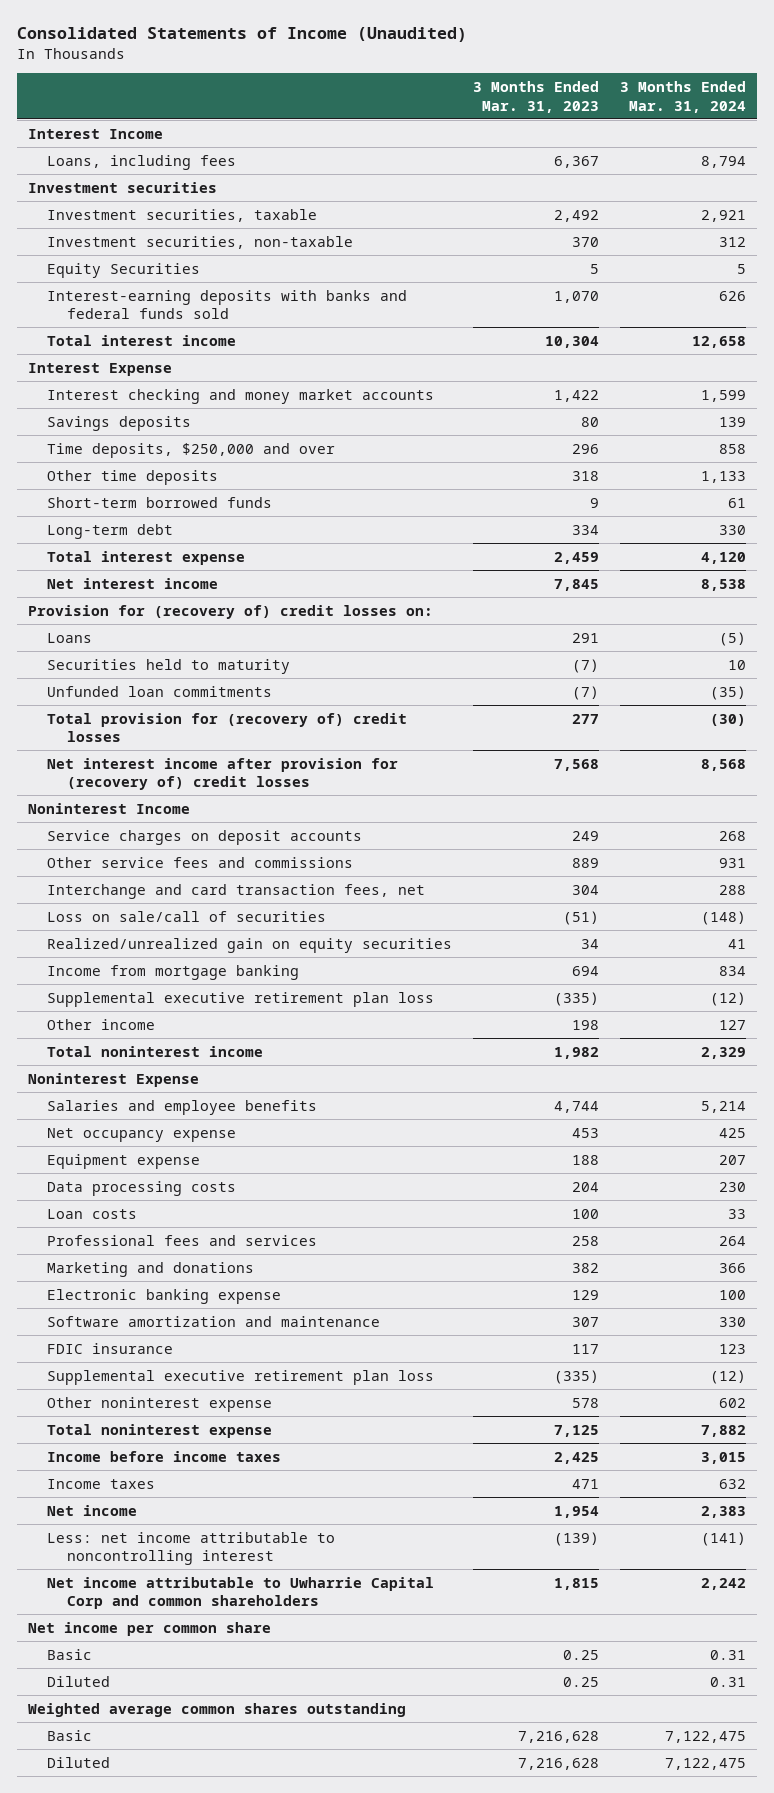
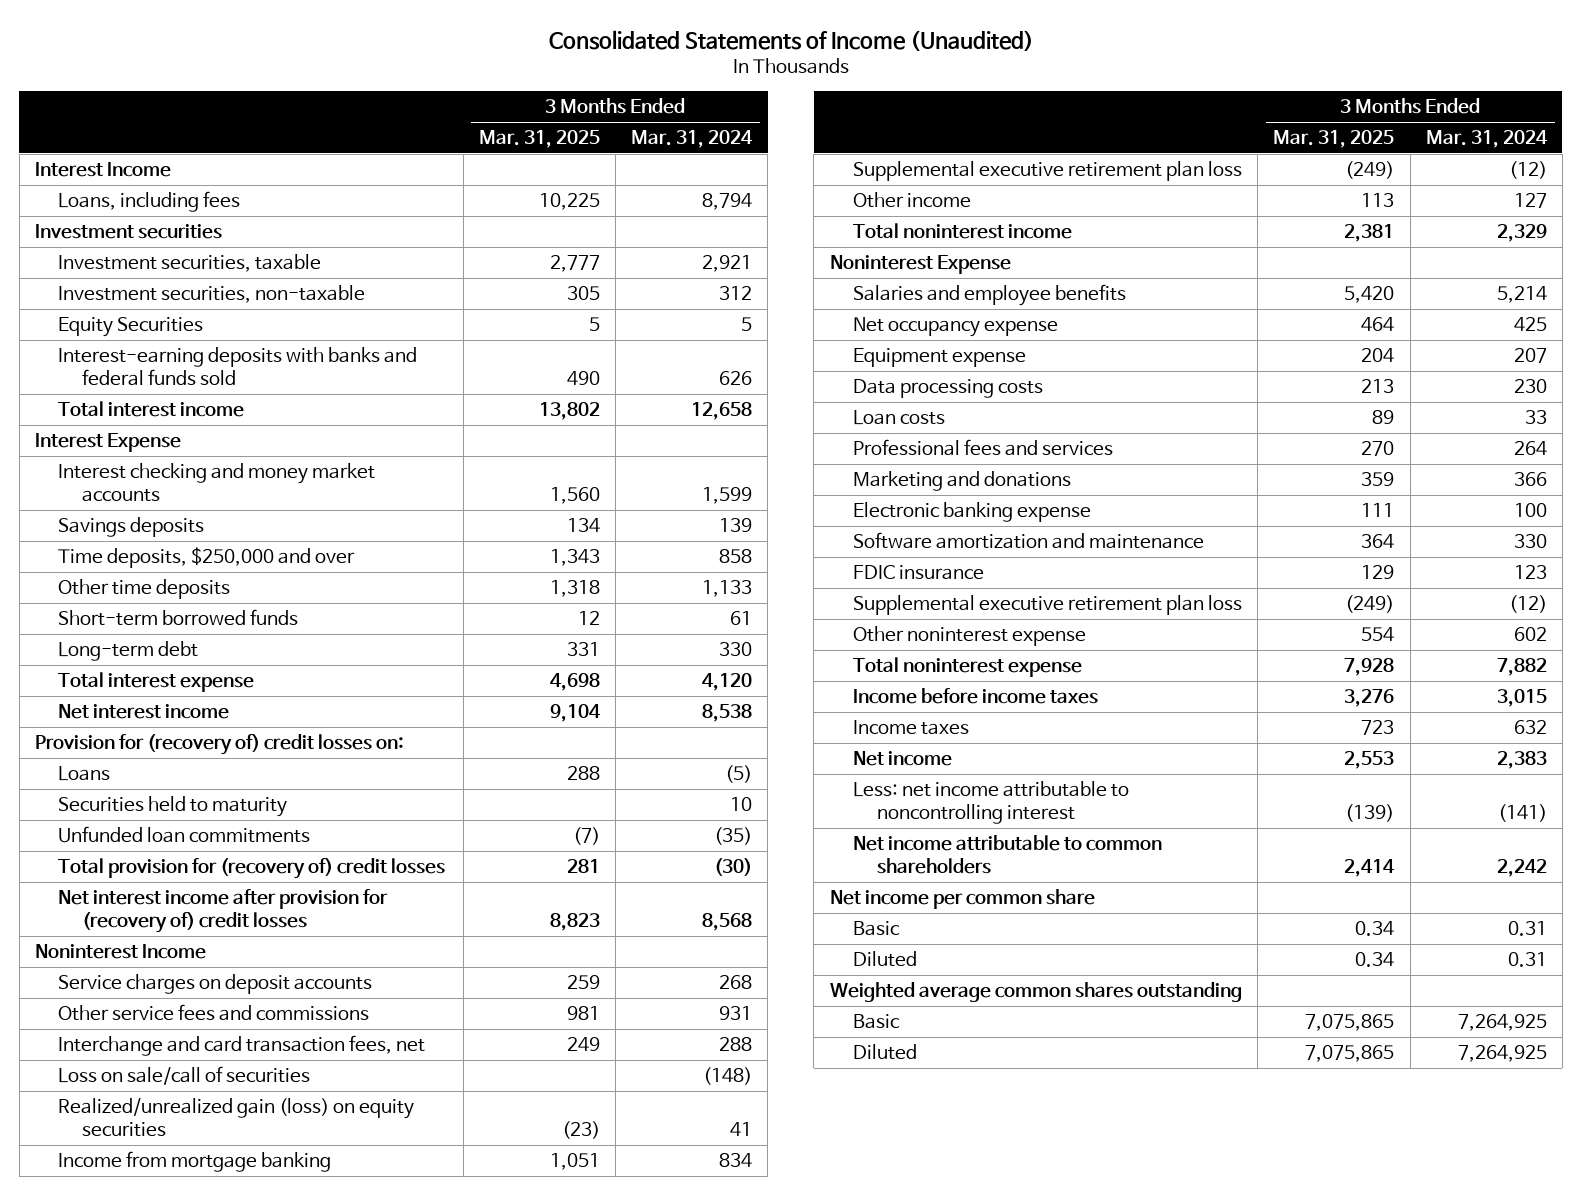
[473,80,600,113] 3 Months Ended Mar. 31, 2023 -> none
none -> [478,130,600,149] Mar. 31, 2025
[47,937,453,953] Realized/unrealized gain on equity securities -> [58,1098,415,1138] Realized/unrealized gain (loss) on equity securities
[47,1576,435,1610] Net income attributable to Uwharrie Capital Corp and common shareholders -> [853,835,1163,875] Net income attributable to common shareholders
[665,1730,747,1743] 7,122,475 -> [1457,1014,1547,1032] 7,264,925
[665,1757,747,1770] 7,122,475 -> [1457,1045,1547,1063] 7,264,925

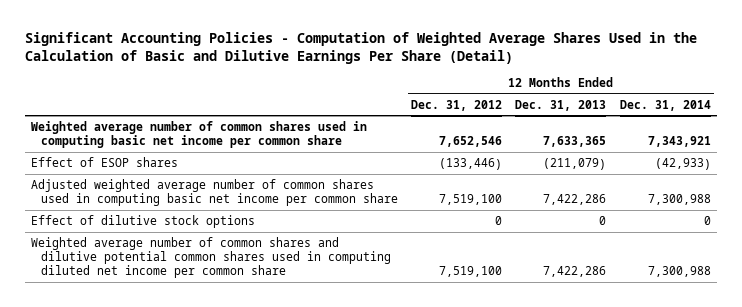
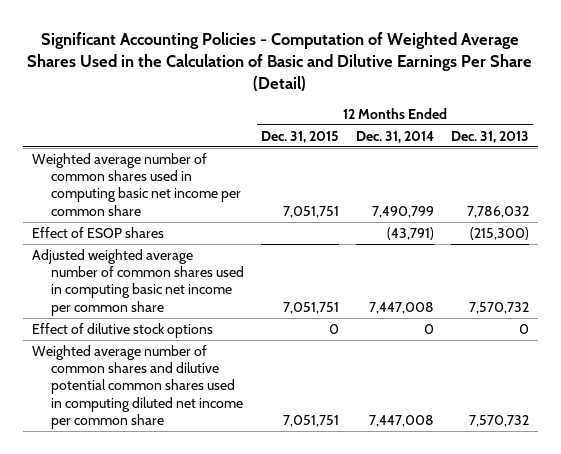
[411,99,503,111] Dec. 31, 2012 -> none
none -> [261,130,340,143] Dec. 31, 2015
[543,136,607,148] 7,633,365 -> [467,205,530,218] 7,786,032
[647,136,711,148] 7,343,921 -> [372,205,435,218] 7,490,799
[543,157,607,170] (211,079) -> [470,226,530,240] (215,300)
[654,157,711,170] (42,933) -> [387,226,435,240] (43,791)
[543,194,607,206] 7,422,286 -> [469,301,530,314] 7,570,732
[647,194,711,206] 7,300,988 -> [369,301,435,314] 7,447,008
[543,266,607,278] 7,422,286 -> [469,415,530,428] 7,570,732
[647,266,711,278] 7,300,988 -> [369,415,435,428] 7,447,008

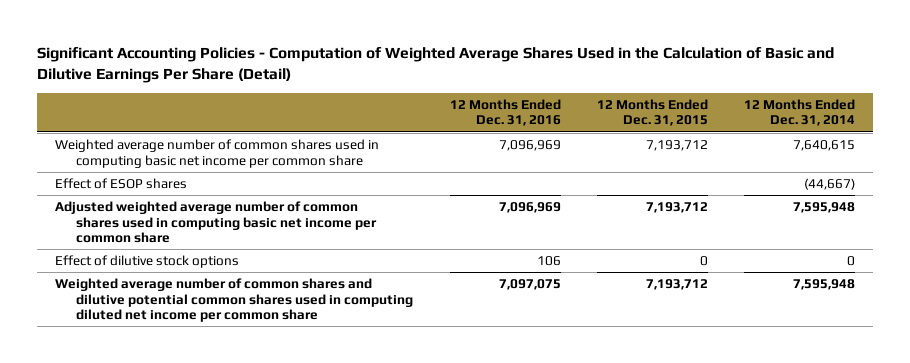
[451,130,530,143] Dec. 31, 2013 -> none
none -> [449,98,561,127] 12 Months Ended Dec. 31, 2016
[283,205,340,218] 7,051,751 -> [645,139,708,151] 7,193,712
[372,205,435,218] 7,490,799 -> [792,139,855,151] 7,640,615
[387,226,435,240] (43,791) -> [803,177,855,190] (44,667)
[283,301,340,314] 7,051,751 -> [645,201,708,213] 7,193,712
[369,301,435,314] 7,447,008 -> [792,201,855,213] 7,595,948
[283,415,340,428] 7,051,751 -> [645,278,708,290] 7,193,712
[369,415,435,428] 7,447,008 -> [792,278,855,290] 7,595,948

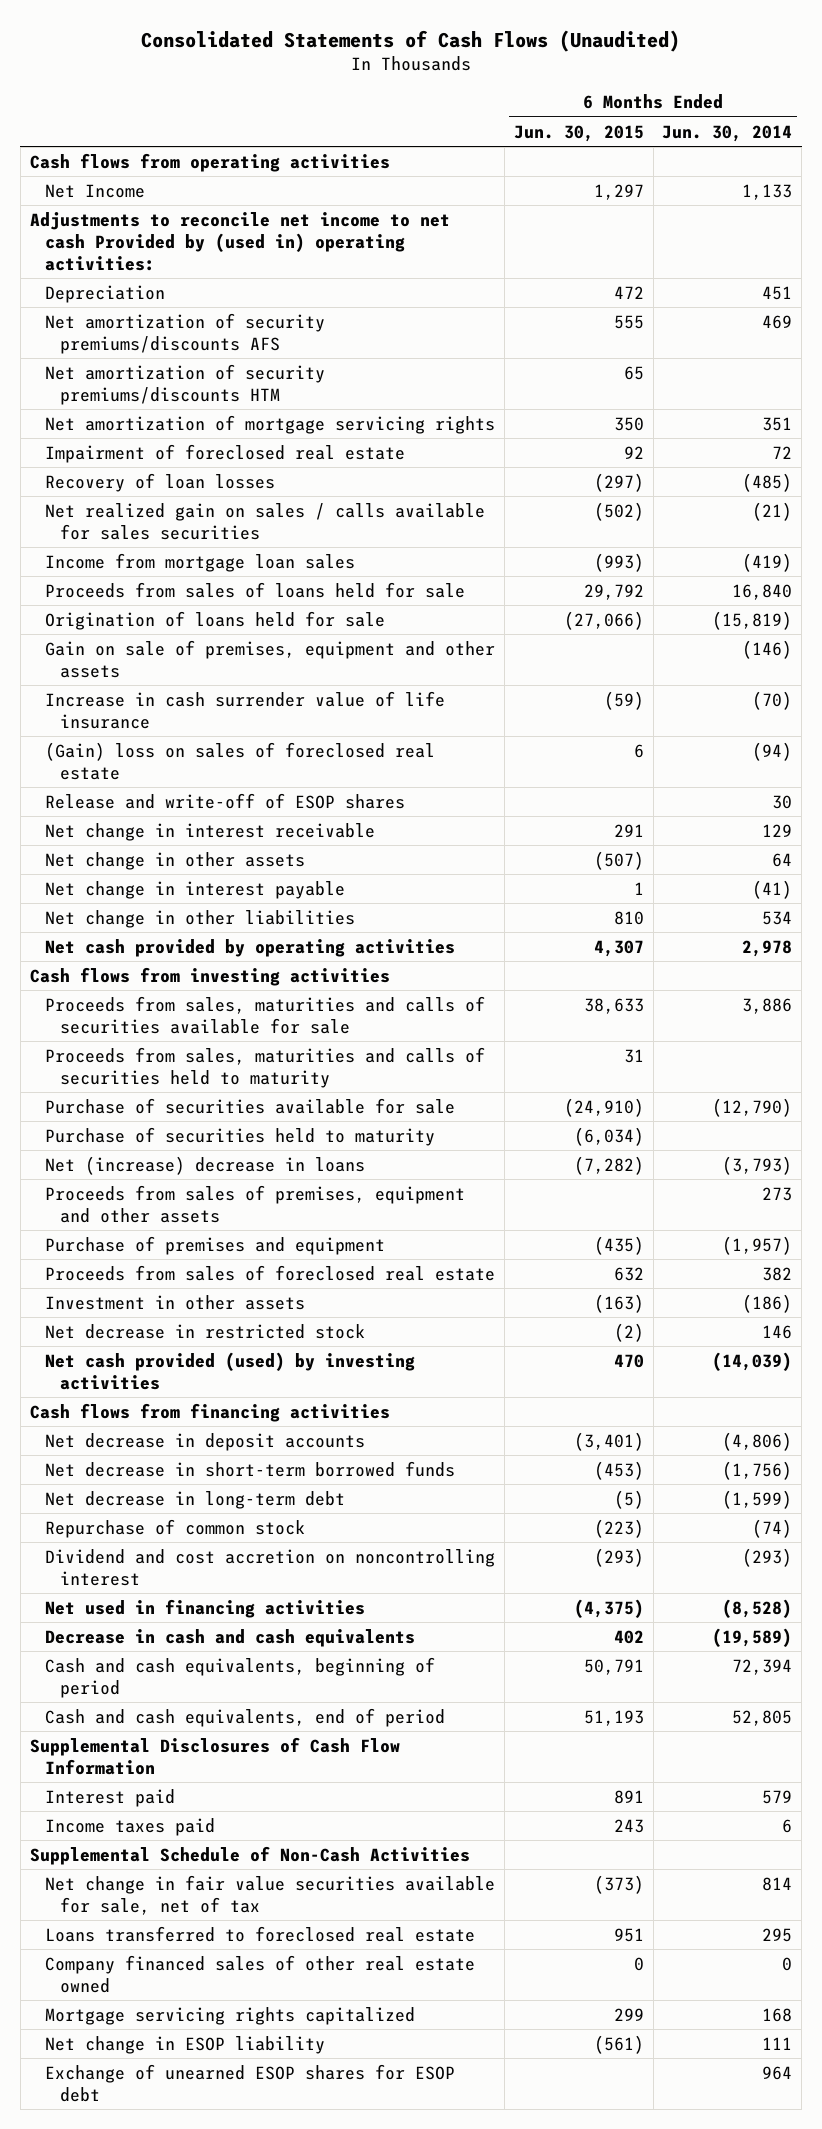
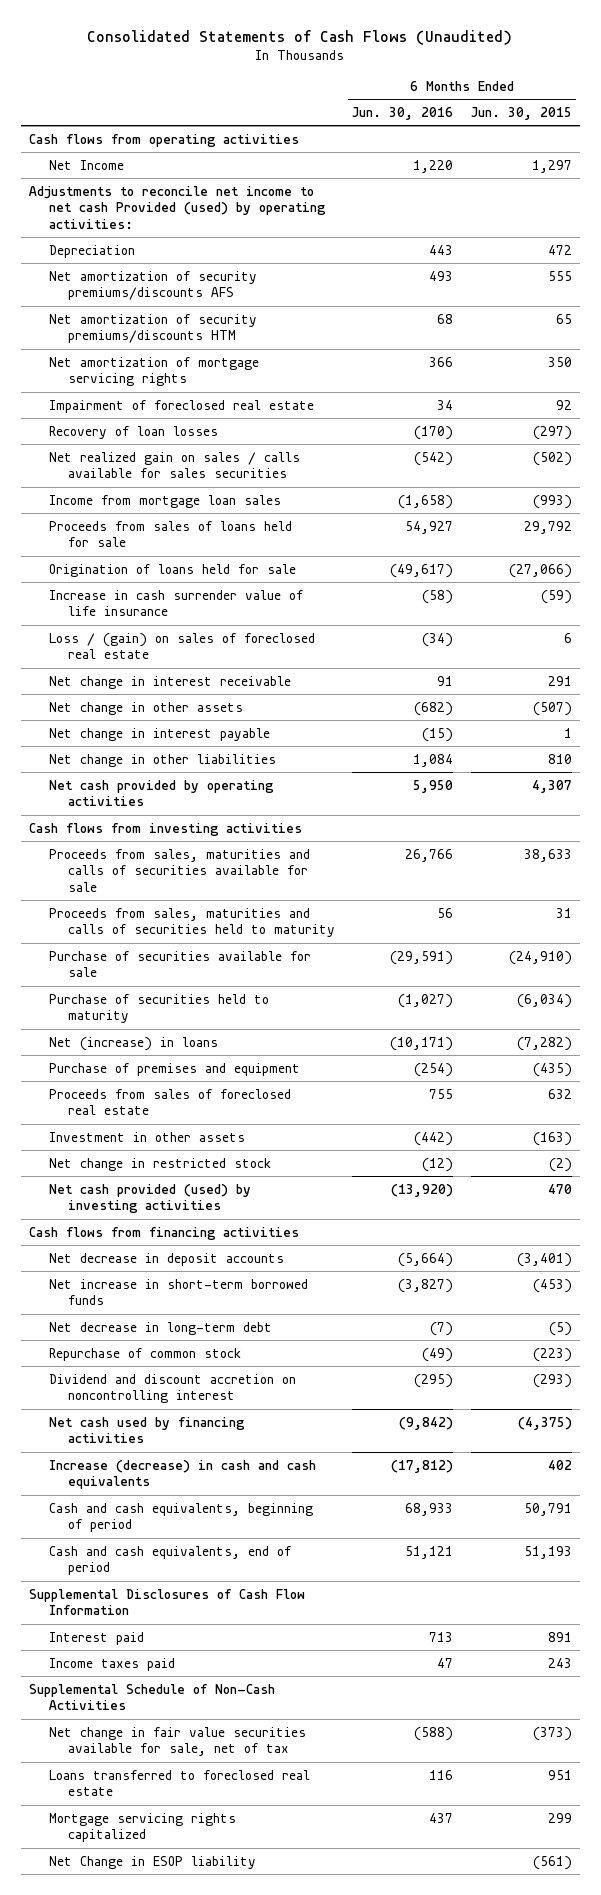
[662,124,793,142] Jun. 30, 2014 -> none
none -> [352,107,454,121] Jun. 30, 2016
[29,211,450,271] Adjustments to reconcile net income to net cash Provided by (used in) operating activities: -> [29,185,326,230] Adjustments to reconcile net income to net cash Provided (used) by operating activities:
[44,639,495,678] Gain on sale of premises, equipment and other assets -> none
[44,792,405,809] Release and write-off of ESOP shares -> none
[44,741,435,780] (Gain) loss on sales of foreclosed real estate -> [48,632,315,660] Loss / (gain) on sales of foreclosed real estate
[44,1184,465,1223] Proceeds from sales of premises, equipment and other assets -> none
[44,1155,365,1175] Net (increase) decrease in loans -> [48,1036,218,1051] Net (increase) in loans
[44,1323,365,1339] Net decrease in restricted stock -> [48,1157,271,1171] Net change in restricted stock
[44,1460,455,1477] Net decrease in short-term borrowed funds -> [48,1278,308,1306] Net increase in short-term borrowed funds
[44,1548,495,1586] Dividend and cost accretion on noncontrolling interest -> [48,1373,296,1404] Dividend and discount accretion on noncontrolling interest
[44,1598,365,1618] Net used in financing activities -> [48,1416,245,1444] Net cash used by financing activities
[44,1628,415,1647] Decrease in cash and cash equivalents -> [48,1459,316,1490] Increase (decrease) in cash and cash equivalents
[44,1954,475,1993] Company financed sales of other real estate owned -> none
[44,2063,455,2102] Exchange of unearned ESOP shares for ESOP debt -> none
[44,2035,325,2054] Net change in ESOP liability -> [48,1855,256,1869] Net Change in ESOP liability

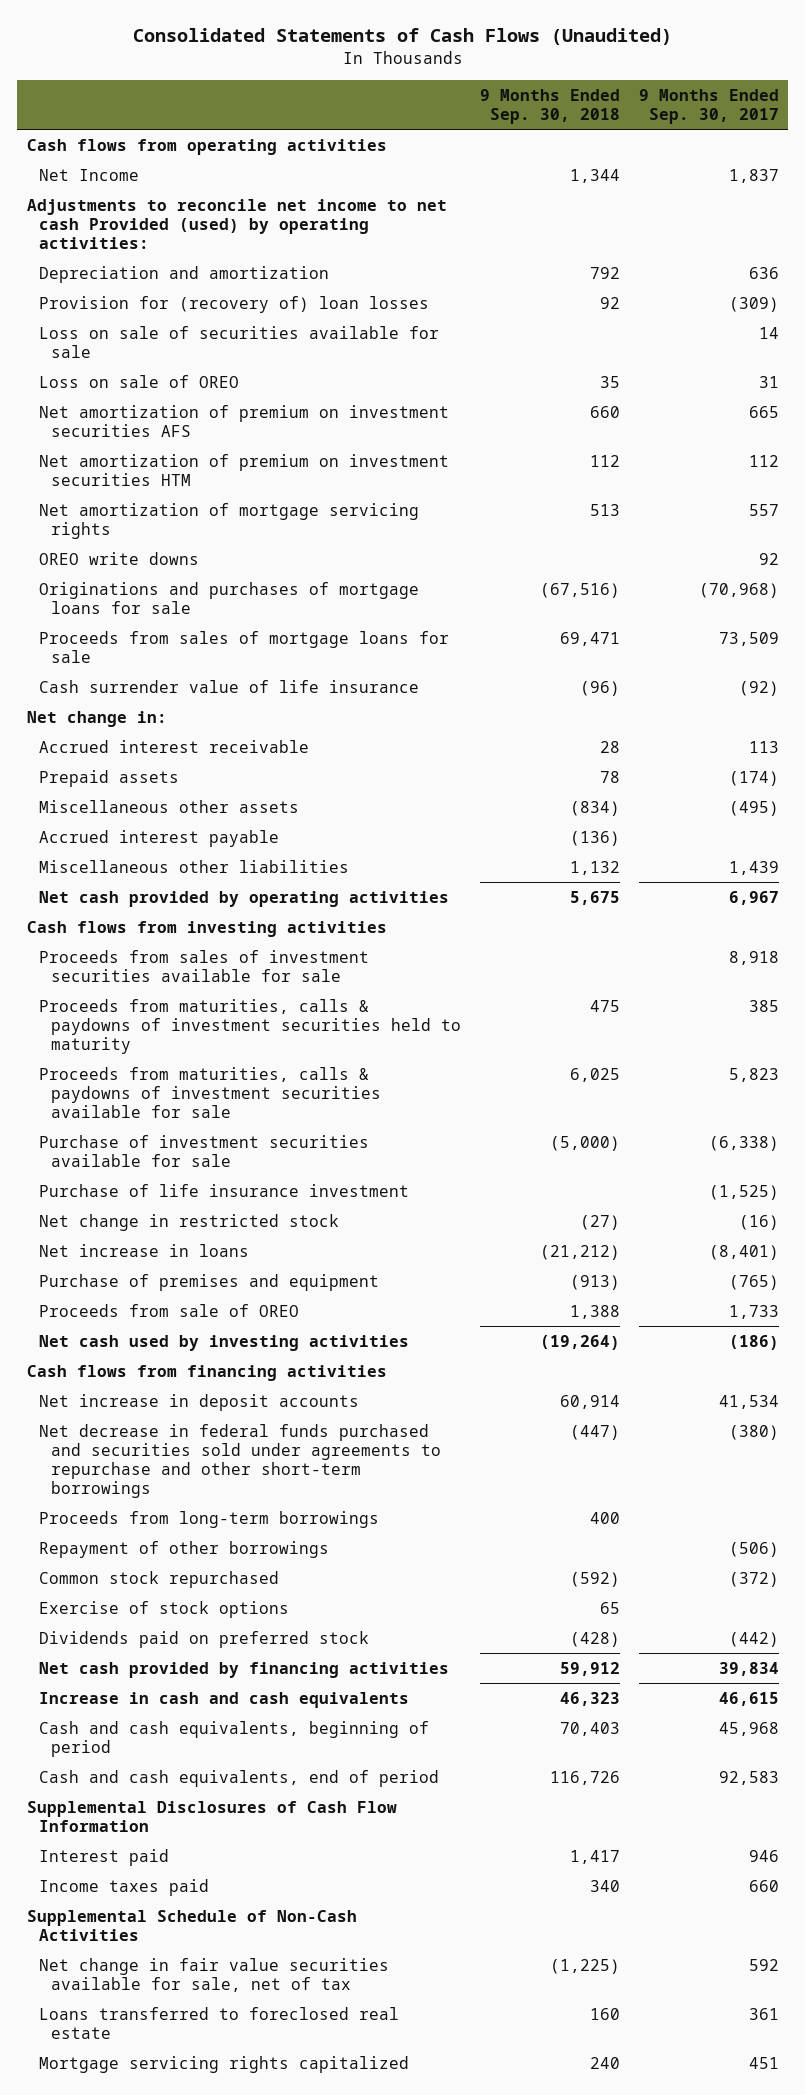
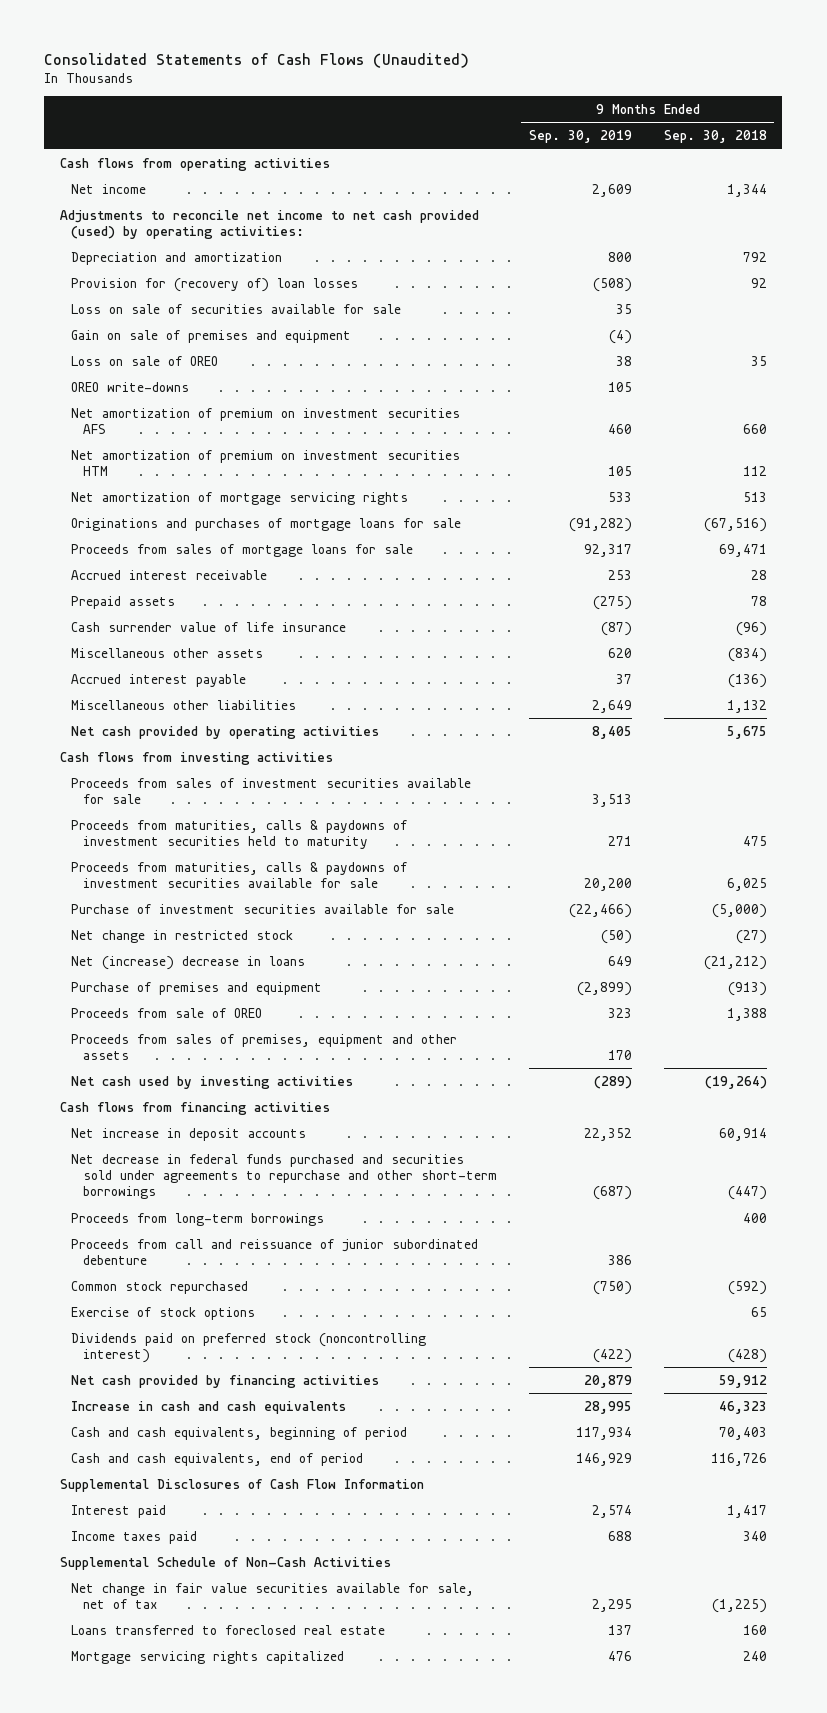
[638,89,779,125] 9 Months Ended Sep. 30, 2017 -> none
none -> [528,130,632,144] Sep. 30, 2019
[38,168,139,181] Net Income -> [71,183,147,194] Net income
[26,198,447,249] Adjustments to reconcile net income to net cash Provided (used) by operating activities: -> [60,209,480,239] Adjustments to reconcile net income to net cash provided (used) by operating activities:
none -> [71,329,352,343] Gain on sale of premises and equipment
none -> [71,381,190,392] OREO write-downs
[38,551,199,565] OREO write downs -> none
[26,710,167,727] Net change in: -> none
[38,679,419,693] Cash surrender value of life insurance -> [71,621,347,632] Cash surrender value of life insurance
[38,1183,409,1197] Purchase of life insurance investment -> none
[38,1243,249,1257] Net increase in loans -> [71,955,306,970] Net (increase) decrease in loans
none -> [71,1033,458,1060] Proceeds from sales of premises, equipment and other assets
[38,1540,329,1558] Repayment of other borrowings -> none
none -> [71,1238,479,1265] Proceeds from call and reissuance of junior subordinated debenture
[38,1630,369,1648] Dividends paid on preferred stock -> [71,1332,427,1363] Dividends paid on preferred stock (noncontrolling interest)

